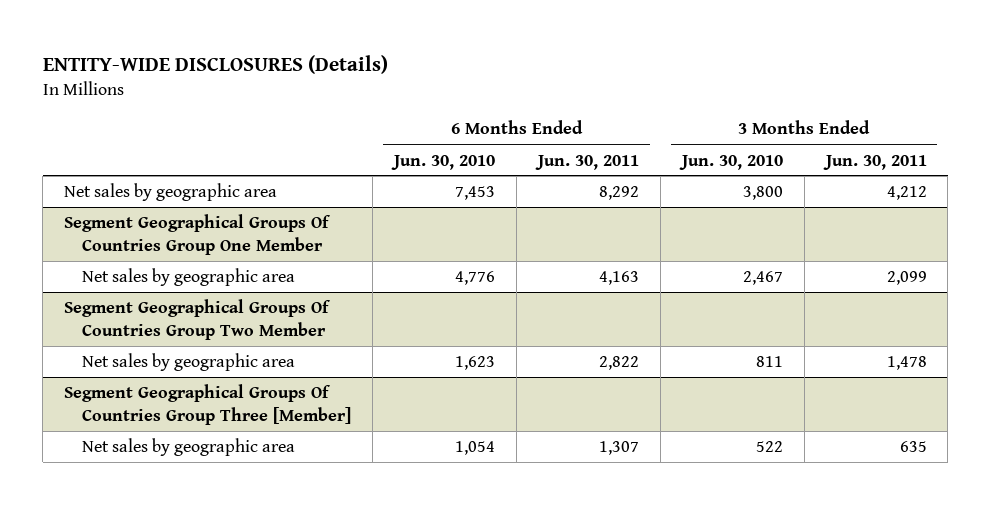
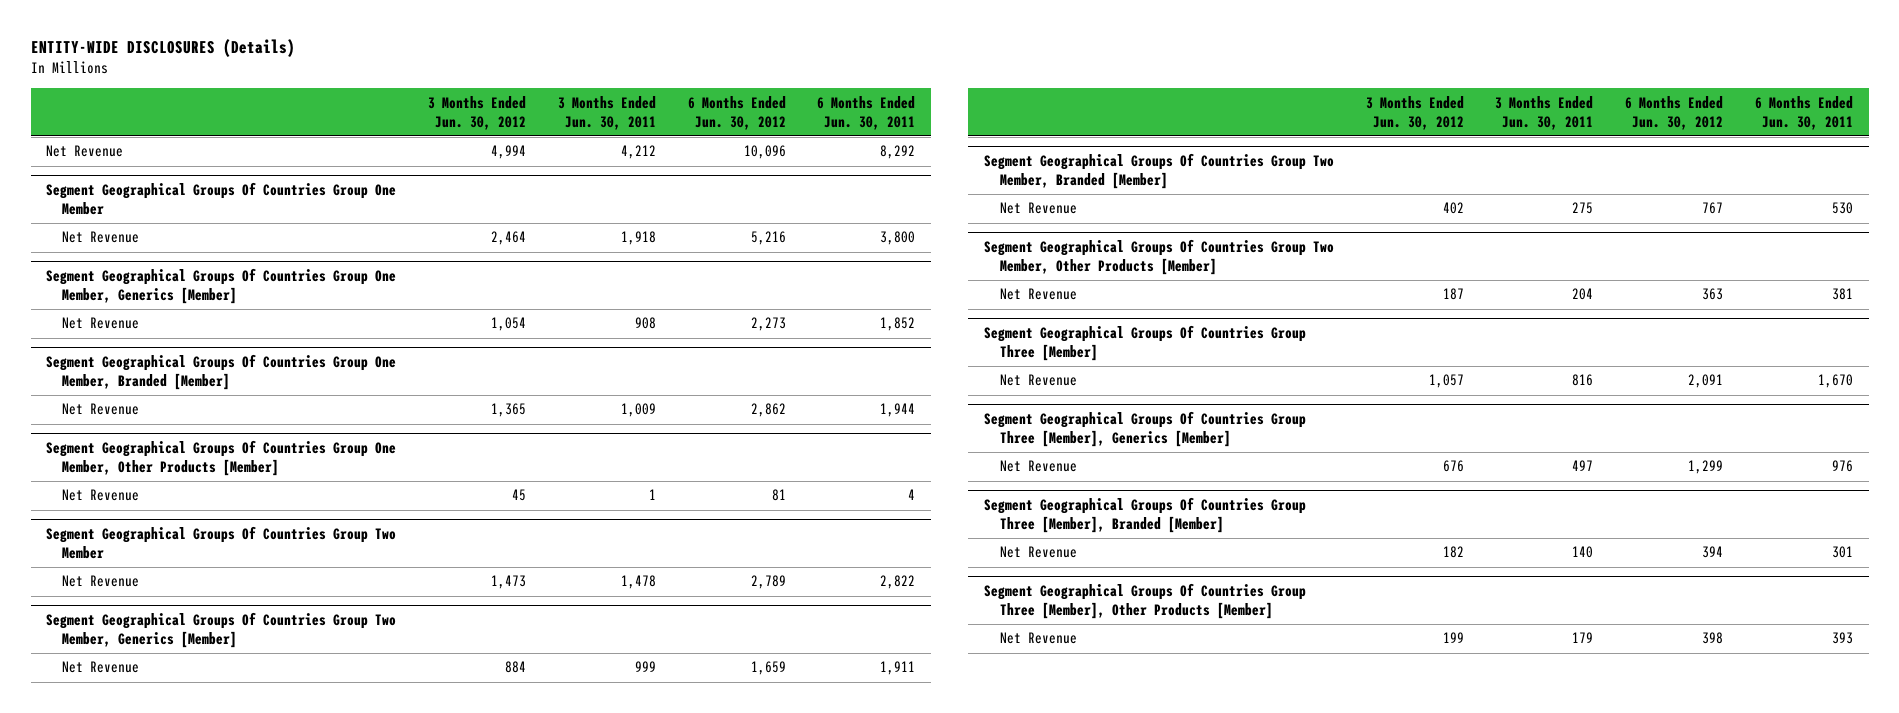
[391,154,496,170] Jun. 30, 2010 -> none
[678,154,783,170] Jun. 30, 2010 -> none
none -> [428,95,527,130] 3 Months Ended Jun. 30, 2012
none -> [687,95,786,130] 6 Months Ended Jun. 30, 2012
[64,183,278,202] Net sales by geographic area -> [46,145,124,158] Net Revenue
[82,268,296,287] Net sales by geographic area -> none
none -> [62,231,140,244] Net Revenue
none -> [46,267,397,304] Segment Geographical Groups Of Countries Group One Member, Generics [Member]
none -> [62,317,140,330] Net Revenue
none -> [46,353,397,390] Segment Geographical Groups Of Countries Group One Member, Branded [Member]
none -> [62,403,140,416] Net Revenue
none -> [46,439,397,476] Segment Geographical Groups Of Countries Group One Member, Other Products [Member]
none -> [62,489,140,502] Net Revenue
[82,353,296,372] Net sales by geographic area -> [62,575,140,588] Net Revenue
none -> [46,611,397,648] Segment Geographical Groups Of Countries Group Two Member, Generics [Member]
none -> [62,661,140,674] Net Revenue
none -> [983,152,1334,189] Segment Geographical Groups Of Countries Group Two Member, Branded [Member]
none -> [1000,202,1078,215] Net Revenue
none -> [983,238,1334,275] Segment Geographical Groups Of Countries Group Two Member, Other Products [Member]
none -> [1000,288,1078,301] Net Revenue
[82,438,296,457] Net sales by geographic area -> none
none -> [1000,374,1078,387] Net Revenue
none -> [983,410,1306,447] Segment Geographical Groups Of Countries Group Three [Member], Generics [Member]
none -> [1000,460,1078,473] Net Revenue
none -> [983,496,1306,533] Segment Geographical Groups Of Countries Group Three [Member], Branded [Member]
none -> [1000,546,1078,559] Net Revenue
none -> [983,582,1306,619] Segment Geographical Groups Of Countries Group Three [Member], Other Products [Member]
none -> [1000,632,1078,645] Net Revenue

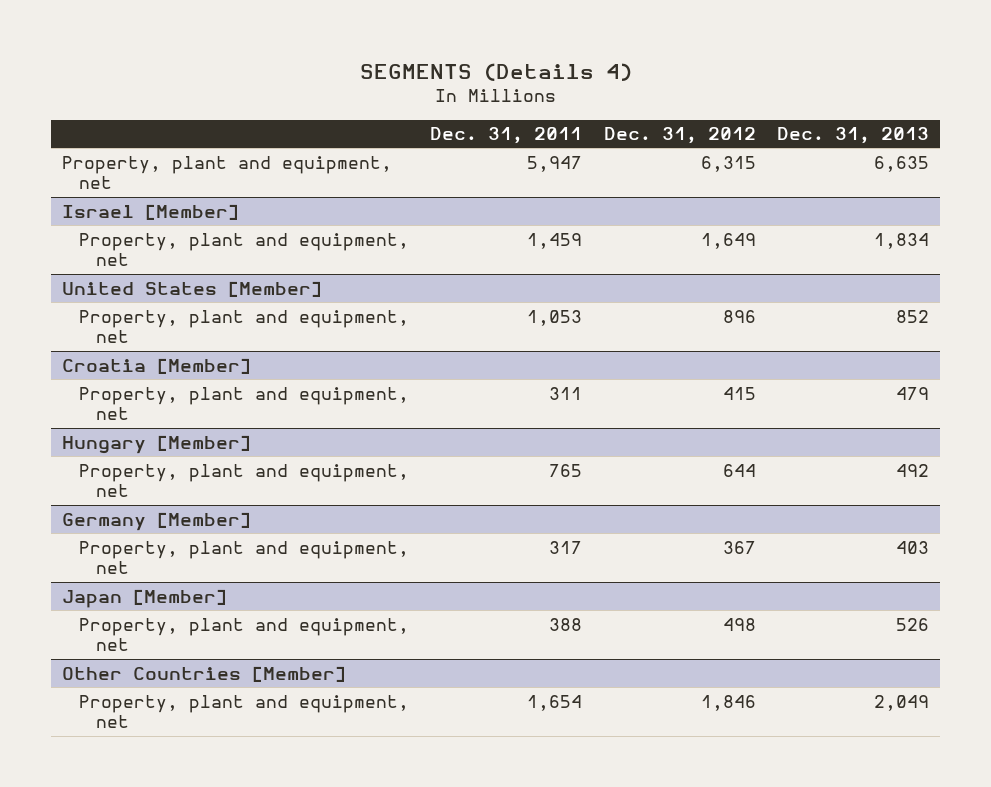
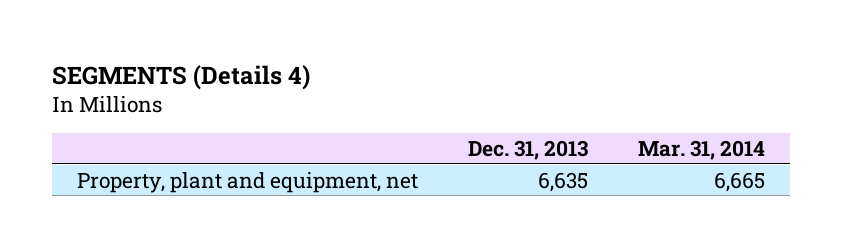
[430,127,583,145] Dec. 31, 2011 -> none
[603,127,756,145] Dec. 31, 2012 -> none
none -> [637,139,765,160] Mar. 31, 2014
[62,203,240,220] Israel [Member] -> none
[79,232,410,267] Property, plant and equipment, net -> none
[62,280,323,297] United States [Member] -> none
[79,309,410,344] Property, plant and equipment, net -> none
[62,357,252,374] Croatia [Member] -> none
[79,386,410,421] Property, plant and equipment, net -> none
[62,434,252,454] Hungary [Member] -> none
[79,463,410,498] Property, plant and equipment, net -> none
[62,511,252,531] Germany [Member] -> none
[79,540,410,575] Property, plant and equipment, net -> none
[62,588,228,608] Japan [Member] -> none
[79,617,410,652] Property, plant and equipment, net -> none
[62,665,347,682] Other Countries [Member] -> none
[79,694,410,729] Property, plant and equipment, net -> none

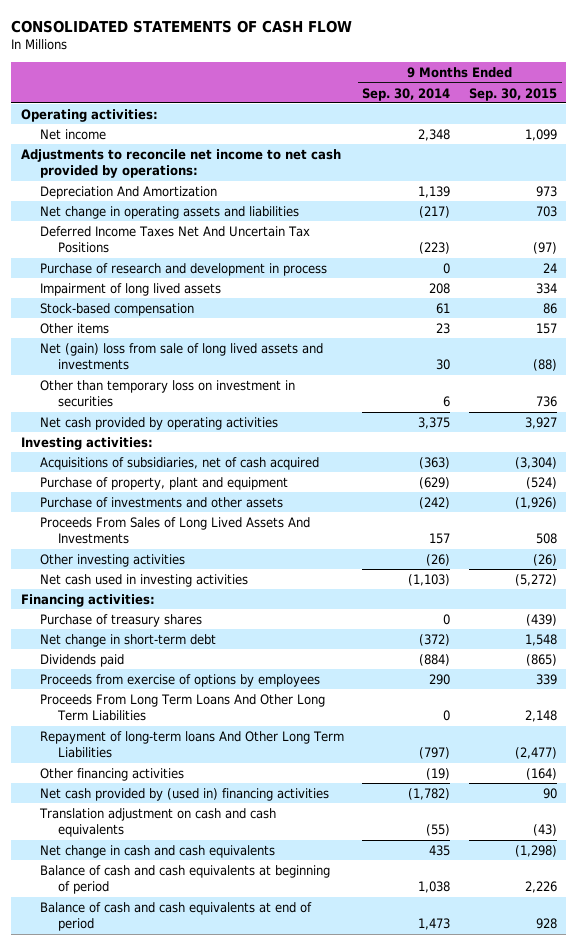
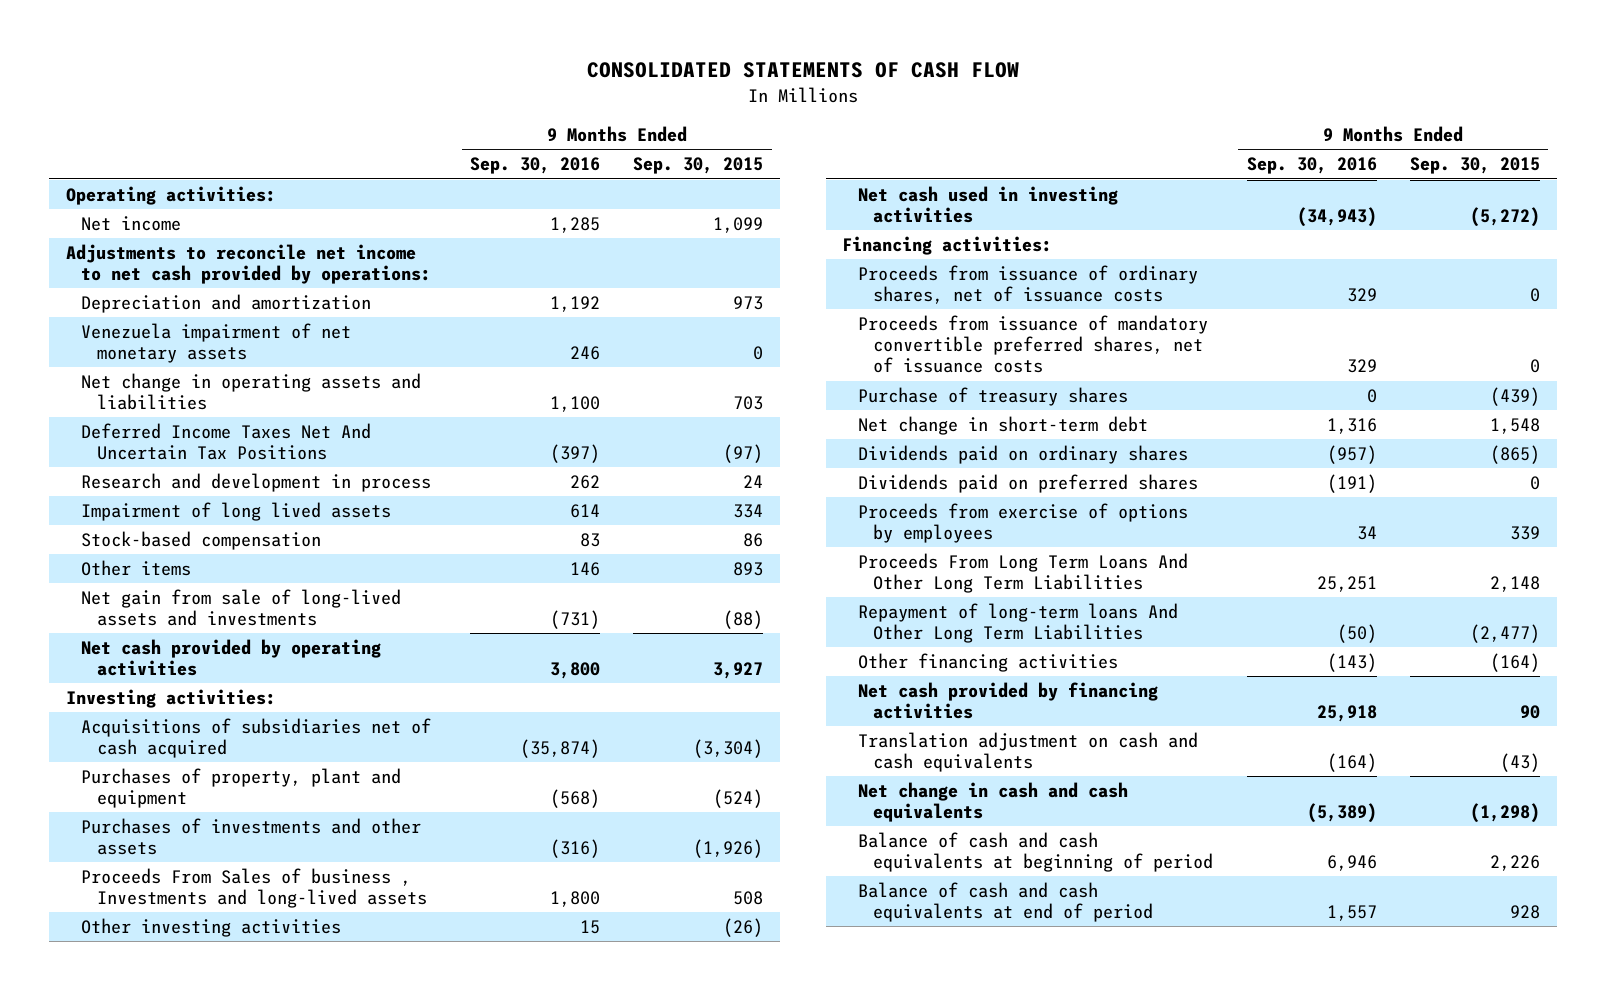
[362,87,451,101] Sep. 30, 2014 -> none
none -> [470,157,601,175] Sep. 30, 2016
[39,185,217,199] Depreciation And Amortization -> [81,294,372,314] Depreciation and amortization
none -> [81,323,352,364] Venezuela impairment of net monetary assets
[39,262,327,276] Purchase of research and development in process -> [81,473,432,493] Research and development in process
[39,379,295,408] Other than temporary loss on investment in securities -> none
[536,322,558,334] 157 -> [733,562,764,577] 893
[39,342,323,371] Net (gain) loss from sale of long lived assets and investments -> [81,589,402,627] Net gain from sale of long-lived assets and investments
[39,456,319,470] Acquisitions of subsidiaries, net of cash acquired -> [81,718,432,759] Acquisitions of subsidiaries net of cash acquired
[39,476,288,490] Purchase of property, plant and equipment -> [81,768,402,809] Purchases of property, plant and equipment
[39,496,283,508] Purchase of investments and other assets -> [81,818,422,856] Purchases of investments and other assets
[39,516,310,545] Proceeds From Sales of Long Lived Assets And Investments -> [81,868,427,909] Proceeds From Sales of business , Investments and long-lived assets
none -> [857,265,1198,305] Proceeds from issuance of ordinary shares, net of issuance costs
none -> [857,315,1208,374] Proceeds from issuance of mandatory convertible preferred shares, net of issuance costs
[39,653,124,667] Dividends paid -> [857,445,1188,465] Dividends paid on ordinary shares
none -> [857,474,1198,494] Dividends paid on preferred shares
[39,787,329,801] Net cash provided by (used in) financing activities -> [857,682,1158,720] Net cash provided by financing activities

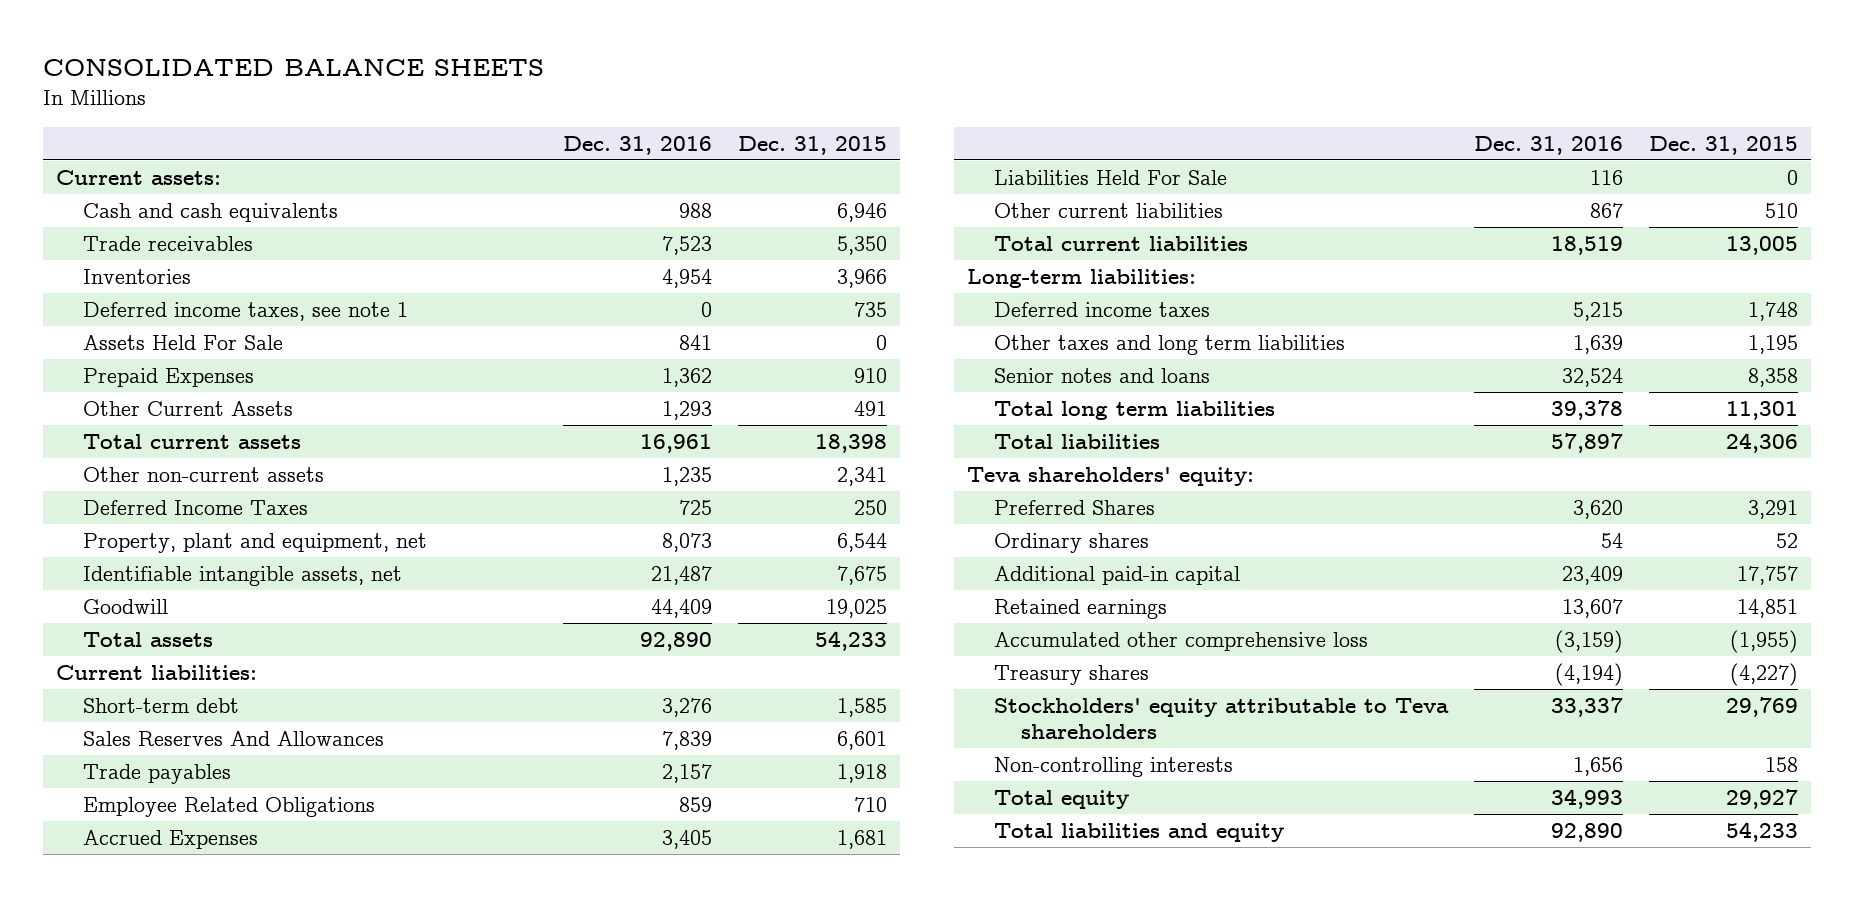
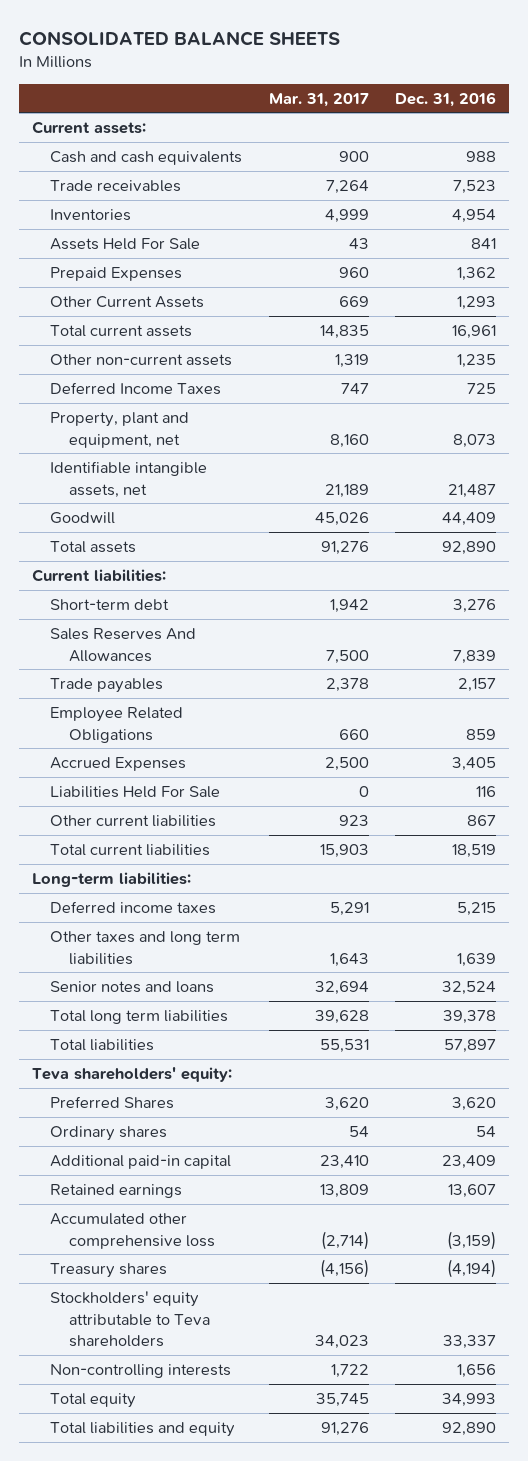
[737,135,887,155] Dec. 31, 2015 -> none
none -> [268,92,369,107] Mar. 31, 2017
[82,302,408,322] Deferred income taxes, see note 1 -> none

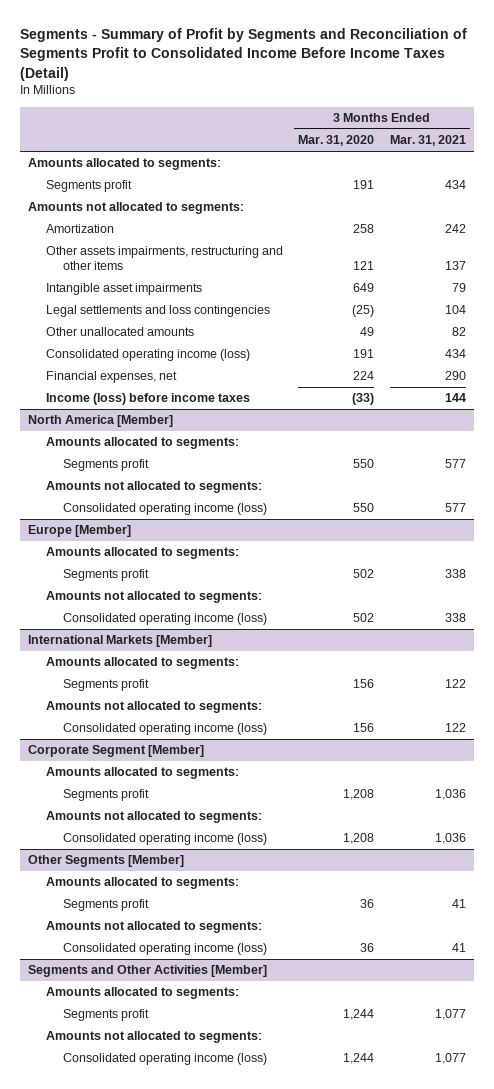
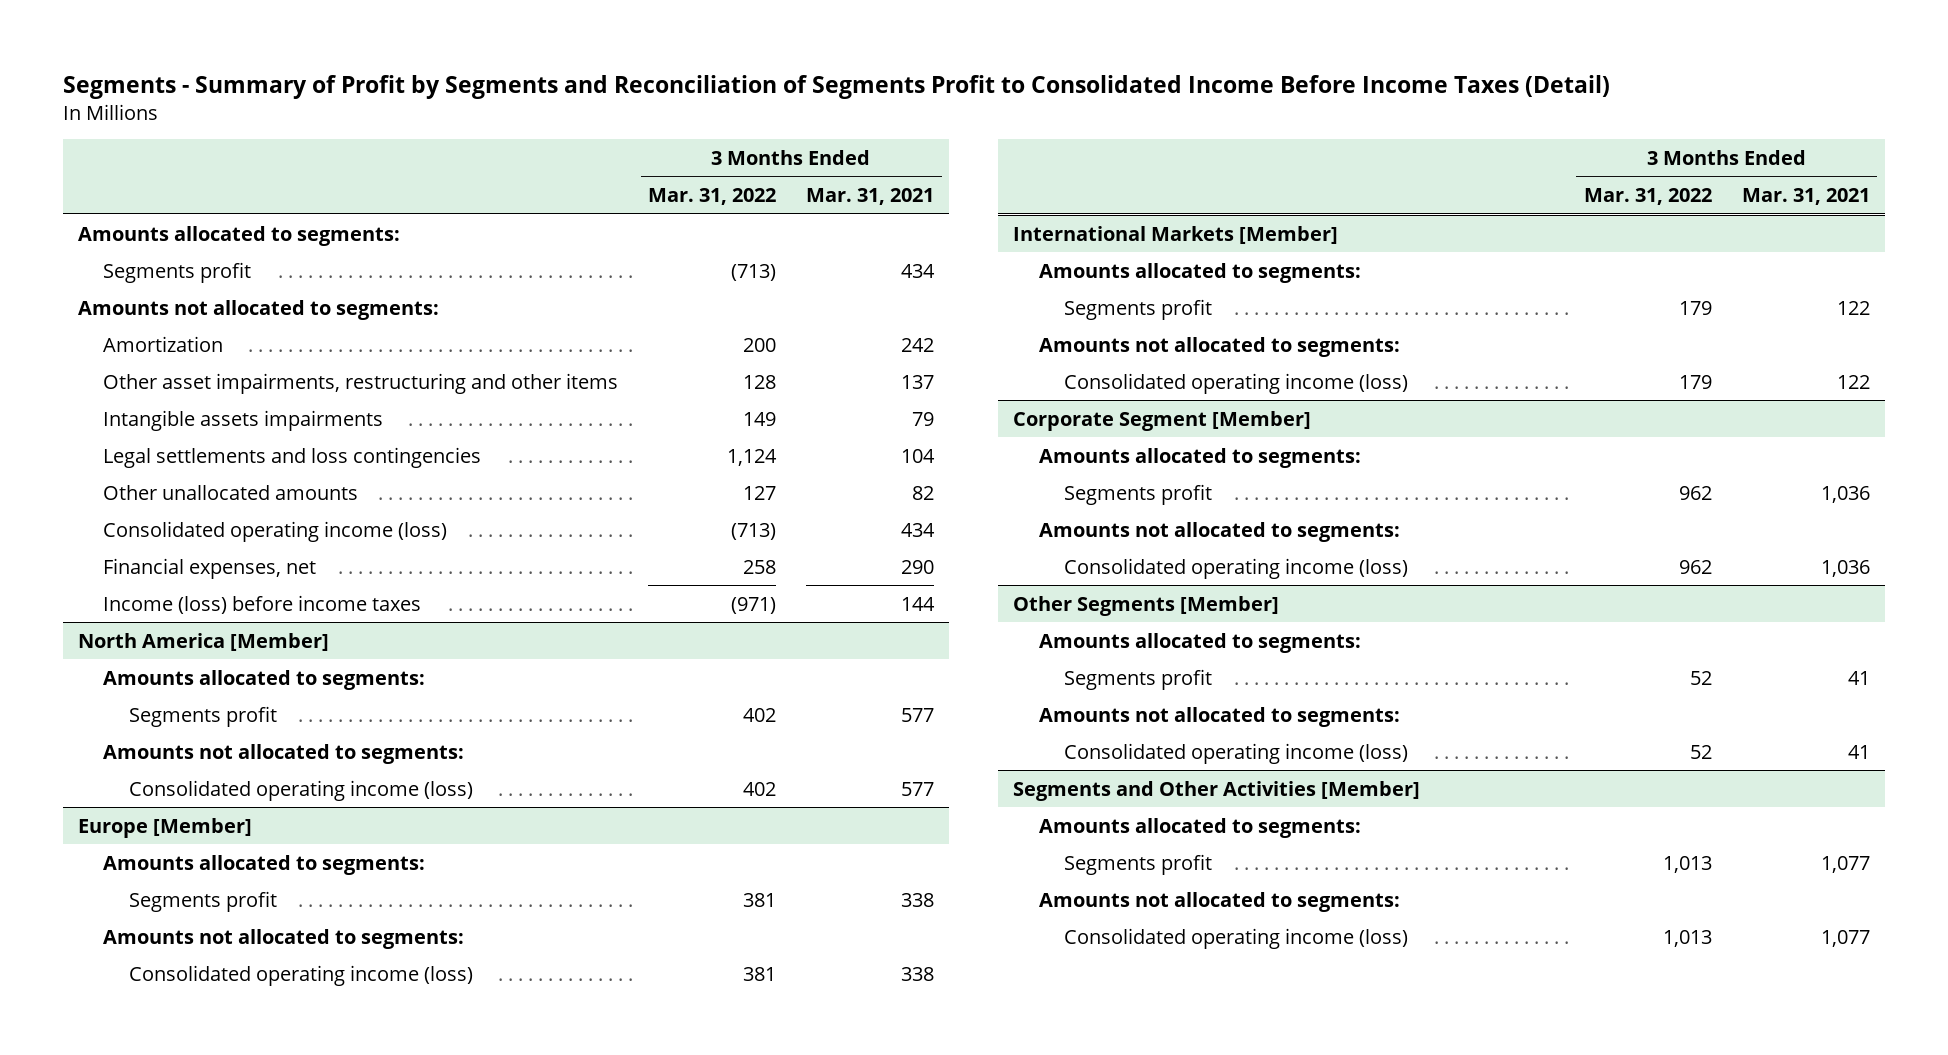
[298,135,375,147] Mar. 31, 2020 -> none
none -> [648,188,777,206] Mar. 31, 2022
[45,246,283,270] Other assets impairments, restructuring and other items -> [103,372,619,394] Other asset impairments, restructuring and other items
[45,283,202,296] Intangible asset impairments -> [103,409,384,431] Intangible assets impairments

